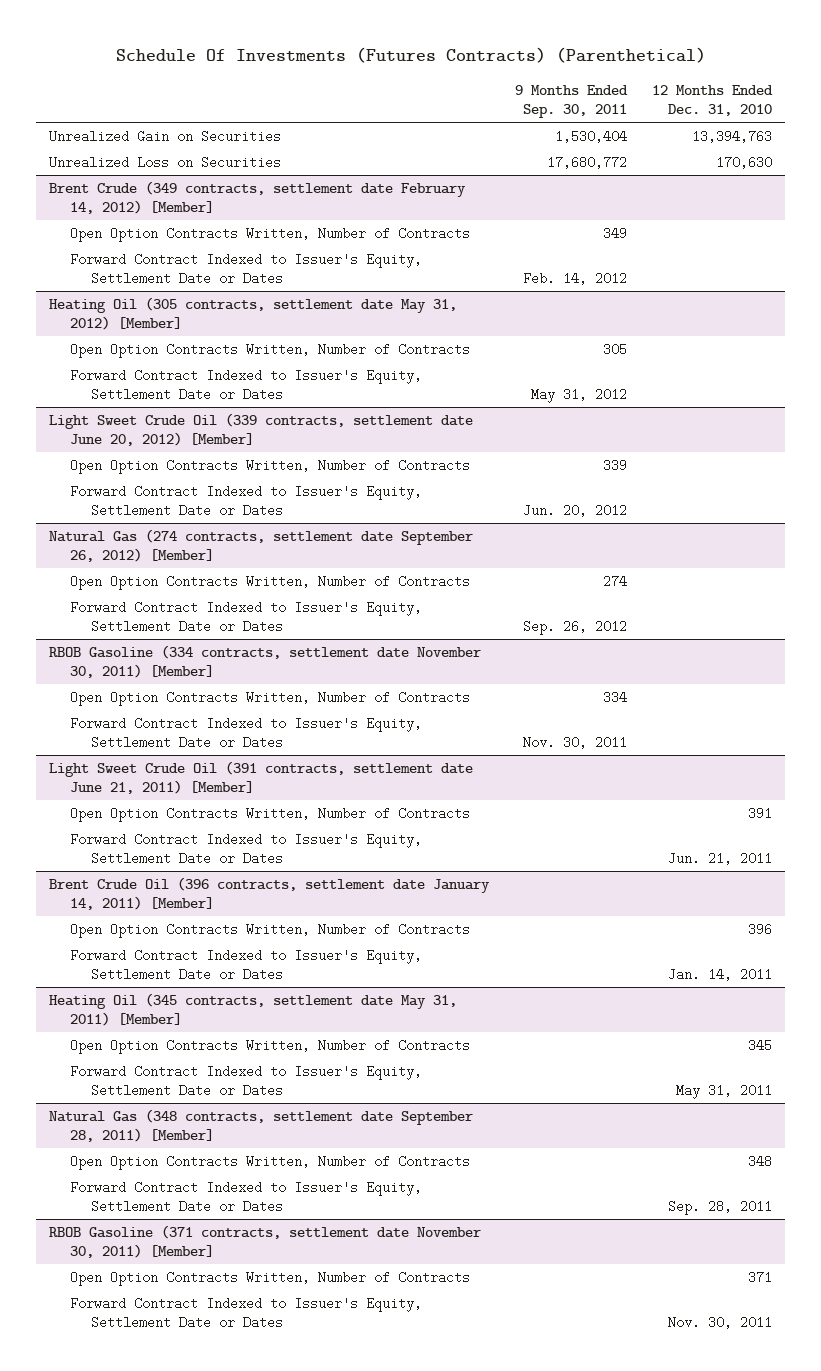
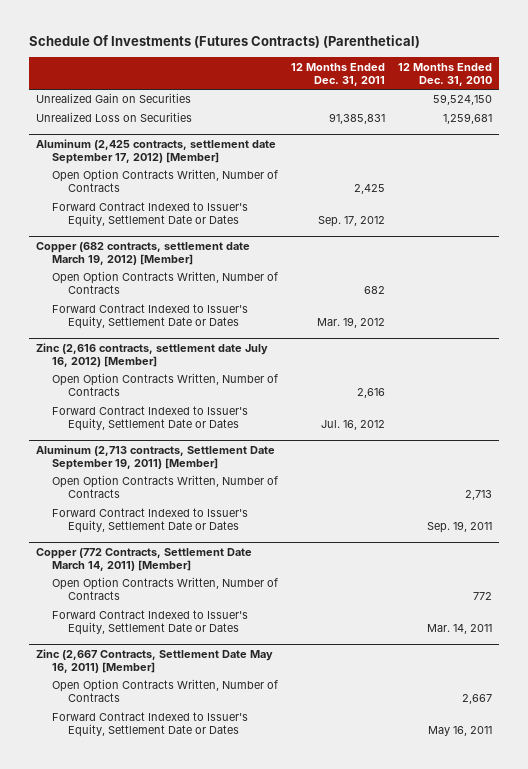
[514,85,628,119] 9 Months Ended Sep. 30, 2011 -> none
none -> [290,62,385,86] 12 Months Ended Dec. 31, 2011
[48,180,466,214] Brent Crude (349 contracts, settlement date February 14, 2012) [Member] -> none
[69,226,470,242] Open Option Contracts Written, Number of Contracts -> none
[69,252,422,285] Forward Contract Indexed to Issuer's Equity, Settlement Date or Dates -> none
[48,296,457,330] Heating Oil (305 contracts, settlement date May 31, 2012) [Member] -> none
[69,342,470,358] Open Option Contracts Written, Number of Contracts -> none
[69,368,422,401] Forward Contract Indexed to Issuer's Equity, Settlement Date or Dates -> none
[48,412,473,446] Light Sweet Crude Oil (339 contracts, settlement date June 20, 2012) [Member] -> none
[69,458,470,474] Open Option Contracts Written, Number of Contracts -> none
[69,484,422,517] Forward Contract Indexed to Issuer's Equity, Settlement Date or Dates -> none
[48,528,473,562] Natural Gas (274 contracts, settlement date September 26, 2012) [Member] -> none
[69,574,470,590] Open Option Contracts Written, Number of Contracts -> none
[69,600,422,633] Forward Contract Indexed to Issuer's Equity, Settlement Date or Dates -> none
[48,644,481,678] RBOB Gasoline (334 contracts, settlement date November 30, 2011) [Member] -> none
[69,690,470,706] Open Option Contracts Written, Number of Contracts -> none
[69,716,422,749] Forward Contract Indexed to Issuer's Equity, Settlement Date or Dates -> none
[48,760,473,794] Light Sweet Crude Oil (391 contracts, settlement date June 21, 2011) [Member] -> none
[69,806,470,822] Open Option Contracts Written, Number of Contracts -> none
[69,832,422,865] Forward Contract Indexed to Issuer's Equity, Settlement Date or Dates -> none
[48,876,490,910] Brent Crude Oil (396 contracts, settlement date January 14, 2011) [Member] -> none
[69,922,470,938] Open Option Contracts Written, Number of Contracts -> none
[69,948,422,981] Forward Contract Indexed to Issuer's Equity, Settlement Date or Dates -> none
[48,992,457,1026] Heating Oil (345 contracts, settlement date May 31, 2011) [Member] -> none
[69,1038,470,1054] Open Option Contracts Written, Number of Contracts -> none
[69,1064,422,1097] Forward Contract Indexed to Issuer's Equity, Settlement Date or Dates -> none
[48,1108,473,1142] Natural Gas (348 contracts, settlement date September 28, 2011) [Member] -> none
[69,1154,470,1170] Open Option Contracts Written, Number of Contracts -> none
[69,1180,422,1213] Forward Contract Indexed to Issuer's Equity, Settlement Date or Dates -> none
[48,1224,481,1258] RBOB Gasoline (371 contracts, settlement date November 30, 2011) [Member] -> none
[69,1270,470,1286] Open Option Contracts Written, Number of Contracts -> none
[69,1296,422,1329] Forward Contract Indexed to Issuer's Equity, Settlement Date or Dates -> none
[692,129,773,143] 13,394,763 -> [433,94,493,106] 59,524,150
[716,155,773,169] 170,630 -> [443,113,493,125] 1,259,681
none -> [35,138,276,164] Aluminum (2,425 contracts, settlement date September 17, 2012) [Member]
none -> [51,169,278,193] Open Option Contracts Written, Number of Contracts
none -> [51,202,248,228] Forward Contract Indexed to Issuer's Equity, Settlement Date or Dates
none -> [35,241,250,265] Copper (682 contracts, settlement date March 19, 2012) [Member]
none -> [51,271,278,295] Open Option Contracts Written, Number of Contracts
none -> [51,304,248,330] Forward Contract Indexed to Issuer's Equity, Settlement Date or Dates
none -> [35,342,268,367] Zinc (2,616 contracts, settlement date July 16, 2012) [Member]
none -> [51,373,278,397] Open Option Contracts Written, Number of Contracts
none -> [51,406,248,432] Forward Contract Indexed to Issuer's Equity, Settlement Date or Dates
none -> [35,444,275,470] Aluminum (2,713 contracts, Settlement Date September 19, 2011) [Member]
none -> [51,475,278,499] Open Option Contracts Written, Number of Contracts
none -> [51,508,248,534] Forward Contract Indexed to Issuer's Equity, Settlement Date or Dates
none -> [35,547,252,571] Copper (772 Contracts, Settlement Date March 14, 2011) [Member]
none -> [51,577,278,601] Open Option Contracts Written, Number of Contracts
none -> [51,610,248,636] Forward Contract Indexed to Issuer's Equity, Settlement Date or Dates
none -> [35,648,273,673] Zinc (2,667 Contracts, Settlement Date May 16, 2011) [Member]
none -> [51,679,278,703] Open Option Contracts Written, Number of Contracts
none -> [51,712,248,738] Forward Contract Indexed to Issuer's Equity, Settlement Date or Dates

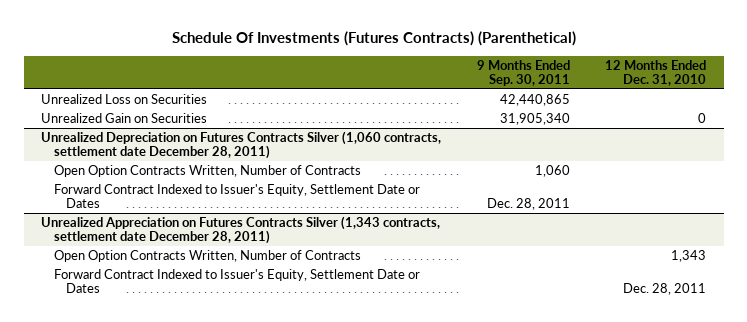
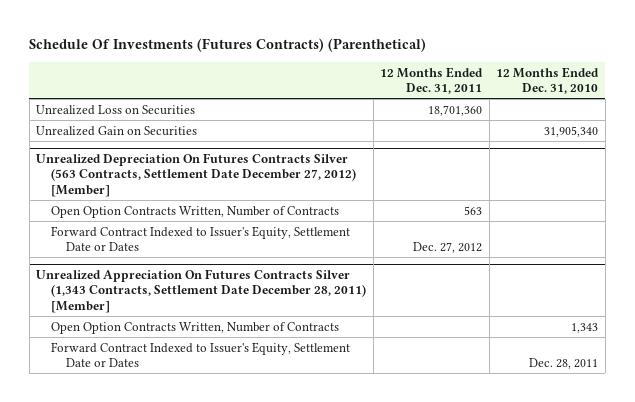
[476,59,570,87] 9 Months Ended Sep. 30, 2011 -> none
none -> [380,66,484,94] 12 Months Ended Dec. 31, 2011
[697,112,706,123] 0 -> [544,125,599,137] 31,905,340
[41,130,442,160] Unrealized Depreciation on Futures Contracts Silver (1,060 contracts, settlement date December 28, 2011) -> [36,153,357,197] Unrealized Depreciation On Futures Contracts Silver (563 Contracts, Settlement Date December 27, 2012) [Member]
[41,215,441,245] Unrealized Appreciation on Futures Contracts Silver (1,343 contracts, settlement date December 28, 2011) -> [36,269,367,313] Unrealized Appreciation On Futures Contracts Silver (1,343 Contracts, Settlement Date December 28, 2011) [Member]

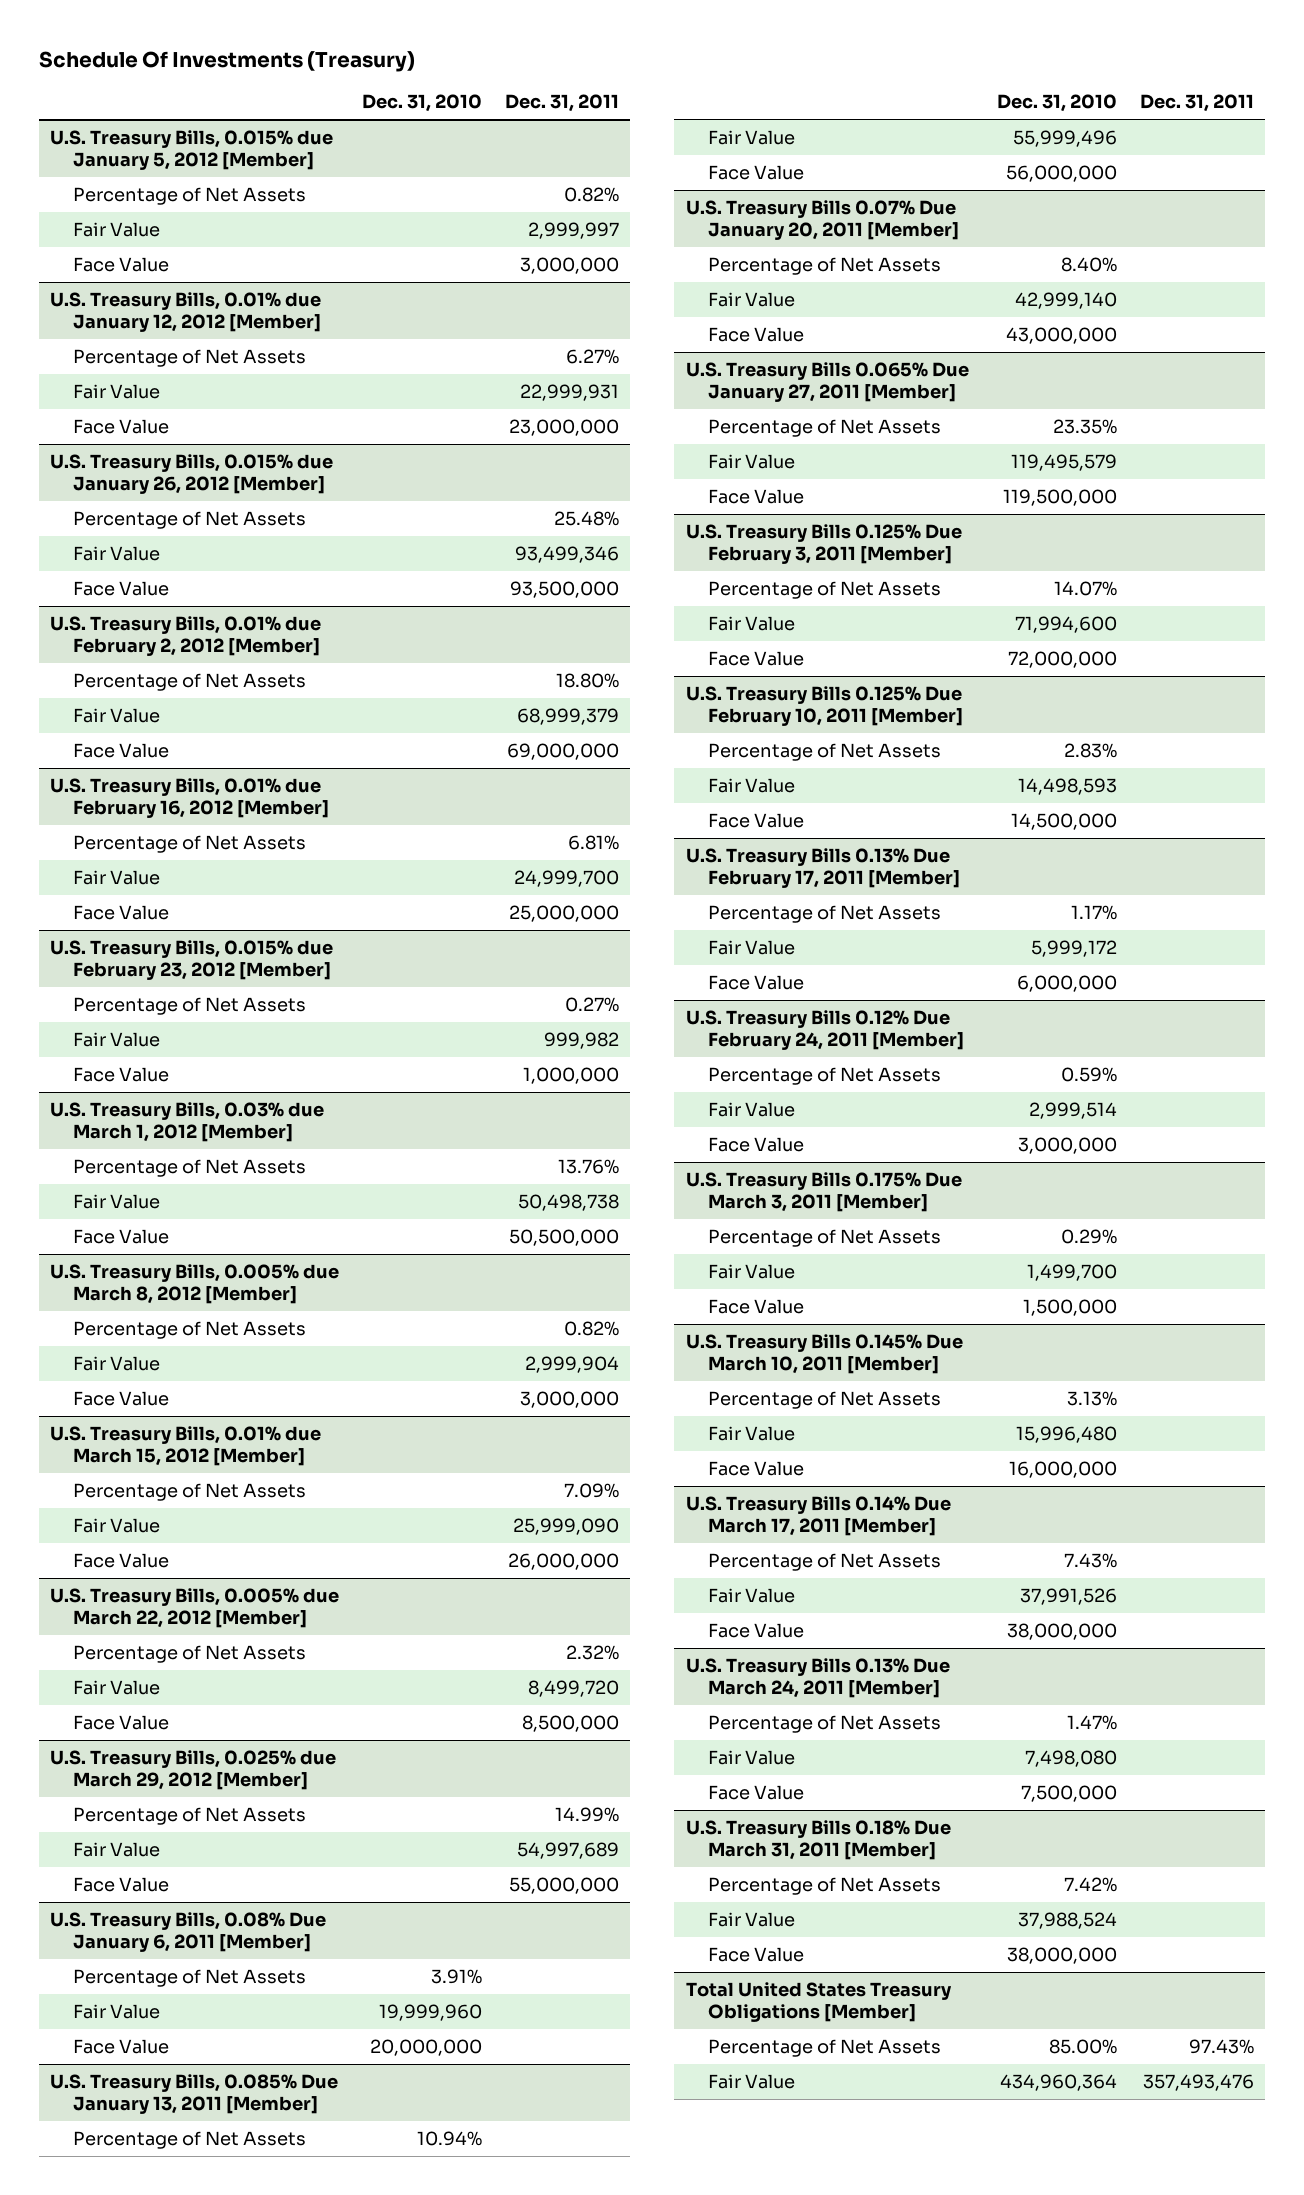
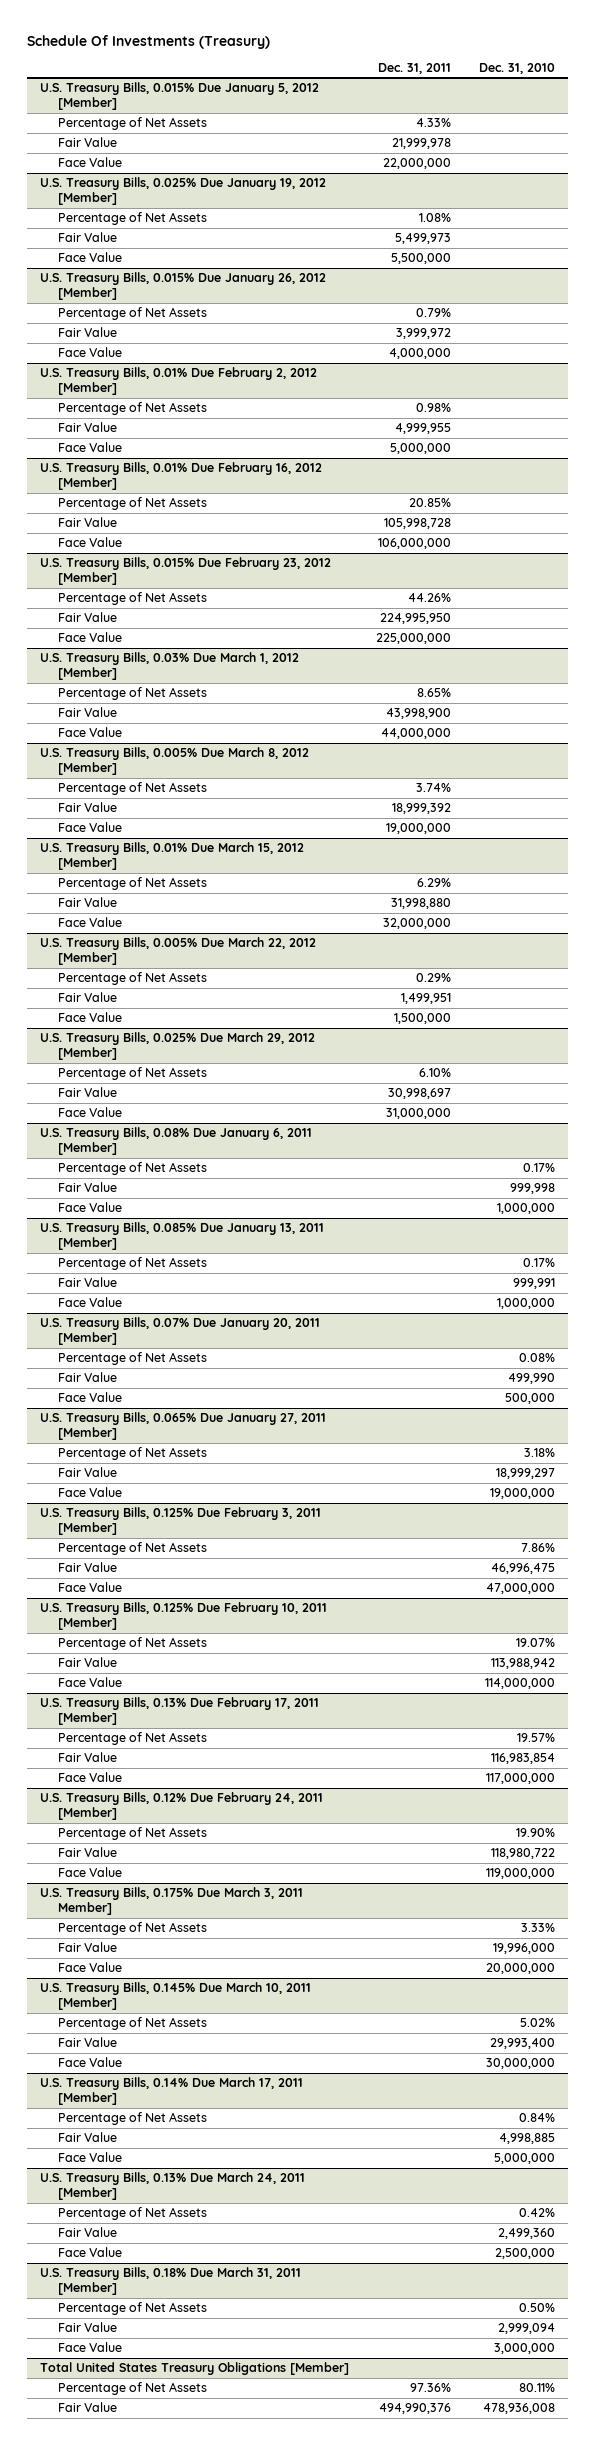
[50,129,334,170] U.S. Treasury Bills, 0.015% due January 5, 2012 [Member] -> [40,82,320,111] U.S. Treasury Bills, 0.015% Due January 5, 2012 [Member]
[563,186,619,202] 0.82% -> [416,118,452,128] 4.33%
[527,221,619,239] 2,999,997 -> [392,138,452,150] 21,999,978
[519,256,619,274] 3,000,000 -> [383,158,452,170] 22,000,000
[50,291,322,332] U.S. Treasury Bills, 0.01% due January 12, 2012 [Member] -> [40,177,327,206] U.S. Treasury Bills, 0.025% Due January 19, 2012 [Member]
[565,348,619,364] 6.27% -> [419,213,452,223] 1.08%
[519,383,619,401] 22,999,931 -> [395,233,452,245] 5,499,973
[508,418,619,436] 23,000,000 -> [391,253,452,265] 5,500,000
[50,453,334,494] U.S. Treasury Bills, 0.015% due January 26, 2012 [Member] -> [40,272,327,301] U.S. Treasury Bills, 0.015% Due January 26, 2012 [Member]
[553,510,619,526] 25.48% -> [416,308,452,318] 0.79%
[514,545,619,563] 93,499,346 -> [396,328,452,340] 3,999,972
[509,580,619,598] 93,500,000 -> [389,348,452,360] 4,000,000
[50,615,322,656] U.S. Treasury Bills, 0.01% due February 2, 2012 [Member] -> [40,367,318,396] U.S. Treasury Bills, 0.01% Due February 2, 2012 [Member]
[555,672,619,688] 18.80% -> [416,403,452,413] 0.98%
[516,707,619,725] 68,999,379 -> [395,423,452,435] 4,999,955
[506,742,619,760] 69,000,000 -> [390,443,452,455] 5,000,000
[50,777,330,818] U.S. Treasury Bills, 0.01% due February 16, 2012 [Member] -> [40,462,323,491] U.S. Treasury Bills, 0.01% Due February 16, 2012 [Member]
[567,834,619,850] 6.81% -> [409,498,452,508] 20.85%
[513,869,619,887] 24,999,700 -> [384,518,452,530] 105,998,728
[508,904,619,922] 25,000,000 -> [378,538,452,550] 106,000,000
[50,939,334,980] U.S. Treasury Bills, 0.015% due February 23, 2012 [Member] -> [40,557,332,586] U.S. Treasury Bills, 0.015% Due February 23, 2012 [Member]
[564,996,619,1012] 0.27% -> [408,593,452,603] 44.26%
[543,1031,619,1049] 999,982 -> [380,613,452,625] 224,995,950
[522,1066,619,1084] 1,000,000 -> [376,633,452,645] 225,000,000
[50,1101,325,1142] U.S. Treasury Bills, 0.03% due March 1, 2012 [Member] -> [40,652,300,681] U.S. Treasury Bills, 0.03% Due March 1, 2012 [Member]
[557,1158,619,1174] 13.76% -> [417,688,452,698] 8.65%
[517,1193,619,1211] 50,498,738 -> [386,708,452,720] 43,998,900
[508,1228,619,1246] 50,500,000 -> [381,728,452,740] 44,000,000
[50,1263,340,1304] U.S. Treasury Bills, 0.005% due March 8, 2012 [Member] -> [40,747,310,776] U.S. Treasury Bills, 0.005% Due March 8, 2012 [Member]
[563,1320,619,1336] 0.82% -> [416,783,452,793] 3.74%
[524,1355,619,1373] 2,999,904 -> [392,803,452,815] 18,999,392
[519,1390,619,1408] 3,000,000 -> [386,823,452,835] 19,000,000
[50,1425,322,1466] U.S. Treasury Bills, 0.01% due March 15, 2012 [Member] -> [40,842,305,871] U.S. Treasury Bills, 0.01% Due March 15, 2012 [Member]
[563,1482,619,1498] 7.09% -> [417,878,452,888] 6.29%
[512,1517,619,1535] 25,999,090 -> [391,898,452,910] 31,998,880
[507,1552,619,1570] 26,000,000 -> [383,918,452,930] 32,000,000
[50,1587,340,1628] U.S. Treasury Bills, 0.005% due March 22, 2012 [Member] -> [40,937,317,966] U.S. Treasury Bills, 0.005% Due March 22, 2012 [Member]
[565,1644,619,1660] 2.32% -> [416,973,452,983] 0.29%
[527,1679,619,1697] 8,499,720 -> [401,993,452,1005] 1,499,951
[521,1714,619,1732] 8,500,000 -> [394,1013,452,1025] 1,500,000
[50,1749,337,1790] U.S. Treasury Bills, 0.025% due March 29, 2012 [Member] -> [40,1032,316,1061] U.S. Treasury Bills, 0.025% Due March 29, 2012 [Member]
[554,1806,619,1822] 14.99% -> [419,1068,452,1078] 6.10%
[516,1841,619,1859] 54,997,689 -> [388,1088,452,1100] 30,998,697
[508,1876,619,1894] 55,000,000 -> [386,1108,452,1120] 31,000,000
[431,1968,483,1984] 3.91% -> [522,1163,555,1173] 0.17%
[379,2003,483,2021] 19,999,960 -> [509,1183,555,1195] 999,998
[370,2038,483,2056] 20,000,000 -> [496,1203,555,1215] 1,000,000
[417,2130,483,2146] 10.94% -> [522,1258,555,1268] 0.17%
[1013,129,1118,147] 55,999,496 -> [512,1278,555,1290] 999,991
[1006,164,1118,182] 56,000,000 -> [496,1298,555,1310] 1,000,000
[685,199,960,240] U.S. Treasury Bills 0.07% Due January 20, 2011 [Member] -> [40,1317,321,1346] U.S. Treasury Bills, 0.07% Due January 20, 2011 [Member]
[1061,256,1118,272] 8.40% -> [518,1353,555,1363] 0.08%
[1015,291,1118,309] 42,999,140 -> [507,1373,555,1385] 499,990
[1006,326,1118,344] 43,000,000 -> [504,1393,555,1405] 500,000
[685,361,969,402] U.S. Treasury Bills 0.065% Due January 27, 2011 [Member] -> [40,1412,327,1441] U.S. Treasury Bills, 0.065% Due January 27, 2011 [Member]
[1053,418,1118,434] 23.35% -> [523,1448,555,1458] 3.18%
[1011,453,1118,471] 119,495,579 -> [495,1468,555,1480] 18,999,297
[1003,488,1118,506] 119,500,000 -> [489,1488,555,1500] 19,000,000
[685,523,962,564] U.S. Treasury Bills 0.125% Due February 3, 2011 [Member] -> [40,1507,322,1536] U.S. Treasury Bills, 0.125% Due February 3, 2011 [Member]
[1054,580,1118,596] 14.07% -> [520,1543,555,1553] 7.86%
[1015,615,1118,633] 71,994,600 -> [490,1563,555,1575] 46,996,475
[1008,650,1118,668] 72,000,000 -> [485,1583,555,1595] 47,000,000
[685,685,964,726] U.S. Treasury Bills 0.125% Due February 10, 2011 [Member] -> [40,1602,328,1631] U.S. Treasury Bills, 0.125% Due February 10, 2011 [Member]
[1064,742,1118,758] 2.83% -> [515,1638,555,1648] 19.07%
[1018,777,1118,795] 14,498,593 -> [490,1658,555,1670] 113,988,942
[1011,812,1118,830] 14,500,000 -> [484,1678,555,1690] 114,000,000
[685,847,961,888] U.S. Treasury Bills 0.13% Due February 17, 2011 [Member] -> [40,1697,320,1726] U.S. Treasury Bills, 0.13% Due February 17, 2011 [Member]
[1071,904,1118,920] 1.17% -> [516,1733,555,1743] 19.57%
[1031,939,1118,957] 5,999,172 -> [490,1753,555,1765] 116,983,854
[1017,974,1118,992] 6,000,000 -> [485,1773,555,1785] 117,000,000
[685,1009,965,1050] U.S. Treasury Bills 0.12% Due February 24, 2011 [Member] -> [40,1792,324,1821] U.S. Treasury Bills, 0.12% Due February 24, 2011 [Member]
[1061,1066,1118,1082] 0.59% -> [515,1828,555,1838] 19.90%
[1029,1101,1118,1119] 2,999,514 -> [490,1848,555,1860] 118,980,722
[1018,1136,1118,1154] 3,000,000 -> [485,1868,555,1880] 119,000,000
[685,1171,962,1212] U.S. Treasury Bills 0.175% Due March 3, 2011 [Member] -> [40,1887,304,1916] U.S. Treasury Bills, 0.175% Due March 3, 2011 Member]
[1061,1228,1118,1244] 0.29% -> [520,1923,555,1933] 3.33%
[1027,1263,1118,1281] 1,499,700 -> [492,1943,555,1955] 19,996,000
[1023,1298,1118,1316] 1,500,000 -> [485,1963,555,1975] 20,000,000
[685,1333,963,1374] U.S. Treasury Bills 0.145% Due March 10, 2011 [Member] -> [40,1982,312,2011] U.S. Treasury Bills, 0.145% Due March 10, 2011 [Member]
[1067,1390,1118,1406] 3.13% -> [519,2018,555,2028] 5.02%
[1016,1425,1118,1443] 15,996,480 -> [489,2038,555,2050] 29,993,400
[1009,1460,1118,1478] 16,000,000 -> [485,2058,555,2070] 30,000,000
[685,1495,951,1536] U.S. Treasury Bills 0.14% Due March 17, 2011 [Member] -> [40,2077,304,2106] U.S. Treasury Bills, 0.14% Due March 17, 2011 [Member]
[1064,1552,1118,1568] 7.43% -> [518,2113,555,2123] 0.84%
[1020,1587,1118,1605] 37,991,526 -> [498,2133,555,2145] 4,998,885
[1007,1622,1118,1640] 38,000,000 -> [493,2153,555,2165] 5,000,000
[685,1657,950,1698] U.S. Treasury Bills 0.13% Due March 24, 2011 [Member] -> [40,2172,306,2201] U.S. Treasury Bills, 0.13% Due March 24, 2011 [Member]
[1067,1714,1118,1730] 1.47% -> [518,2208,555,2218] 0.42%
[1025,1749,1118,1767] 7,498,080 -> [497,2228,555,2240] 2,499,360
[1021,1784,1118,1802] 7,500,000 -> [494,2248,555,2260] 2,500,000
[685,1819,951,1860] U.S. Treasury Bills 0.18% Due March 31, 2011 [Member] -> [40,2267,302,2296] U.S. Treasury Bills, 0.18% Due March 31, 2011 [Member]
[1064,1876,1118,1892] 7.42% -> [518,2303,555,2313] 0.50%
[1018,1911,1118,1929] 37,988,524 -> [497,2323,555,2335] 2,999,094
[1007,1946,1118,1964] 38,000,000 -> [493,2343,555,2355] 3,000,000
[1049,2038,1118,2054] 85.00% -> [518,2383,555,2393] 80.11%
[1188,2038,1254,2054] 97.43% -> [410,2383,452,2393] 97.36%
[1000,2073,1118,2091] 434,960,364 -> [482,2403,555,2415] 478,936,008
[1142,2073,1254,2091] 357,493,476 -> [379,2403,452,2415] 494,990,376

